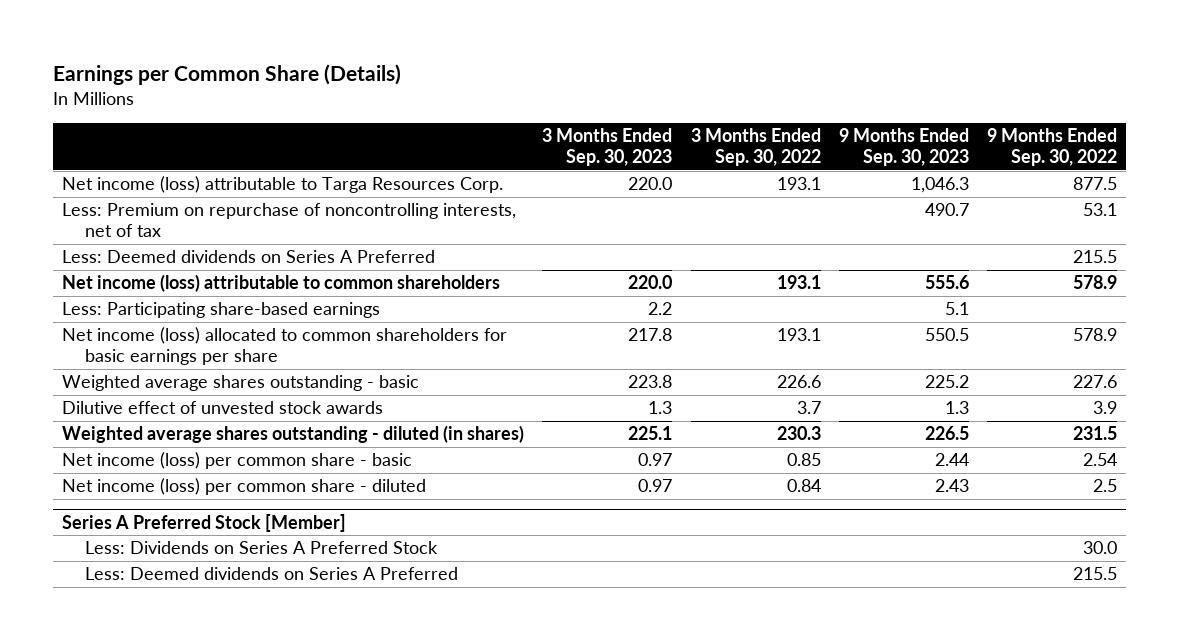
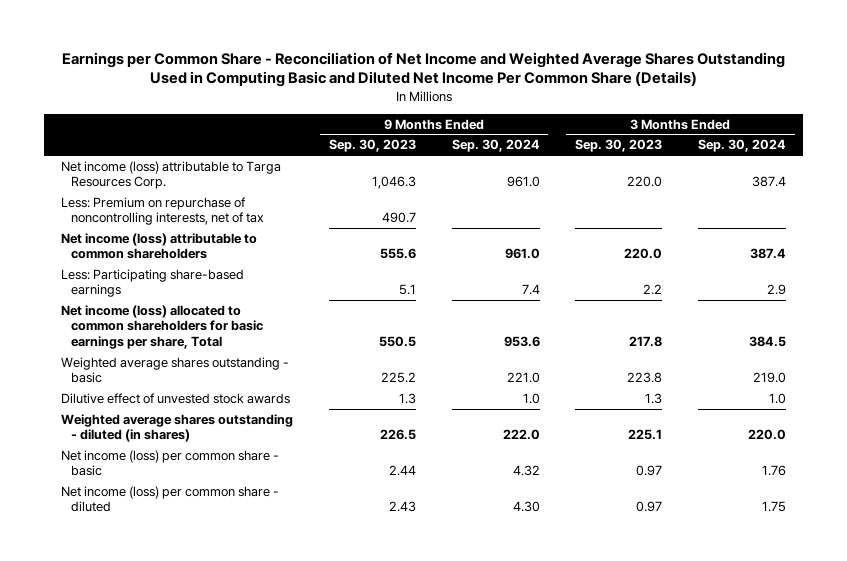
[52,63,401,85] Earnings per Common Share (Details) -> [61,51,785,88] Earnings per Common Share - Reconciliation of Net Income and Weighted Average Shares Outstanding Used in Computing Basic and Diluted Net Income Per Common Share (Details)
[690,128,821,167] 3 Months Ended Sep. 30, 2022 -> none
[987,128,1118,167] 9 Months Ended Sep. 30, 2022 -> none
none -> [451,139,540,153] Sep. 30, 2024
none -> [697,139,786,153] Sep. 30, 2024
[61,250,435,264] Less: Deemed dividends on Series A Preferred -> none
[61,327,507,366] Net income (loss) allocated to common shareholders for basic earnings per share -> [61,304,264,349] Net income (loss) allocated to common shareholders for basic earnings per share, Total
[61,513,346,532] Series A Preferred Stock [Member] -> none
[84,541,438,555] Less: Dividends on Series A Preferred Stock -> none
[84,567,458,581] Less: Deemed dividends on Series A Preferred -> none

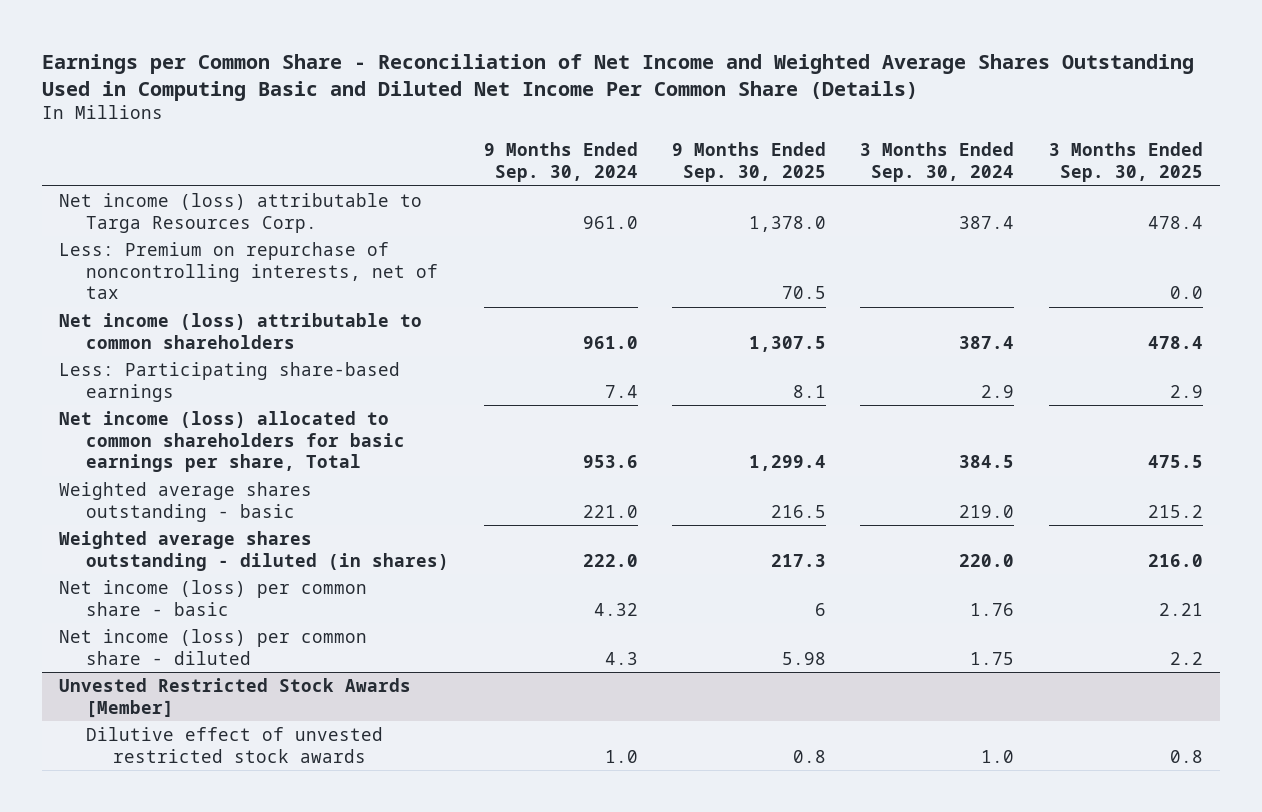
[328,139,416,153] Sep. 30, 2023 -> none
[575,139,663,153] Sep. 30, 2023 -> none
none -> [672,142,827,183] 9 Months Ended Sep. 30, 2025
none -> [1048,142,1203,183] 3 Months Ended Sep. 30, 2025
[61,392,291,404] Dilutive effect of unvested stock awards -> none
[512,501,540,513] 4.30 -> [604,651,638,665] 4.3
none -> [59,677,412,718] Unvested Restricted Stock Awards [Member]
none -> [86,726,384,763] Dilutive effect of unvested restricted stock awards

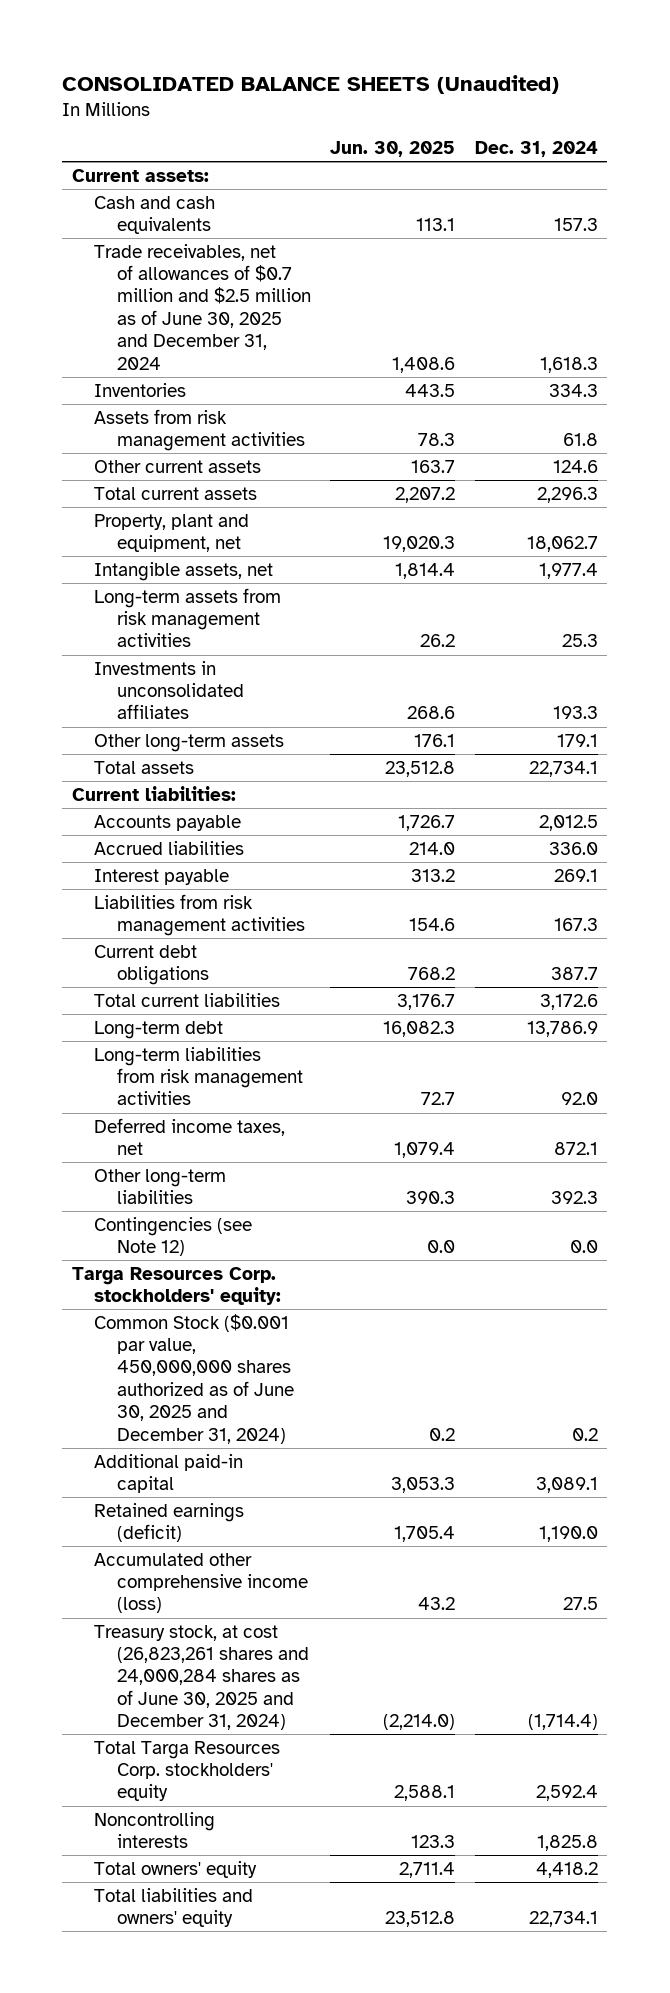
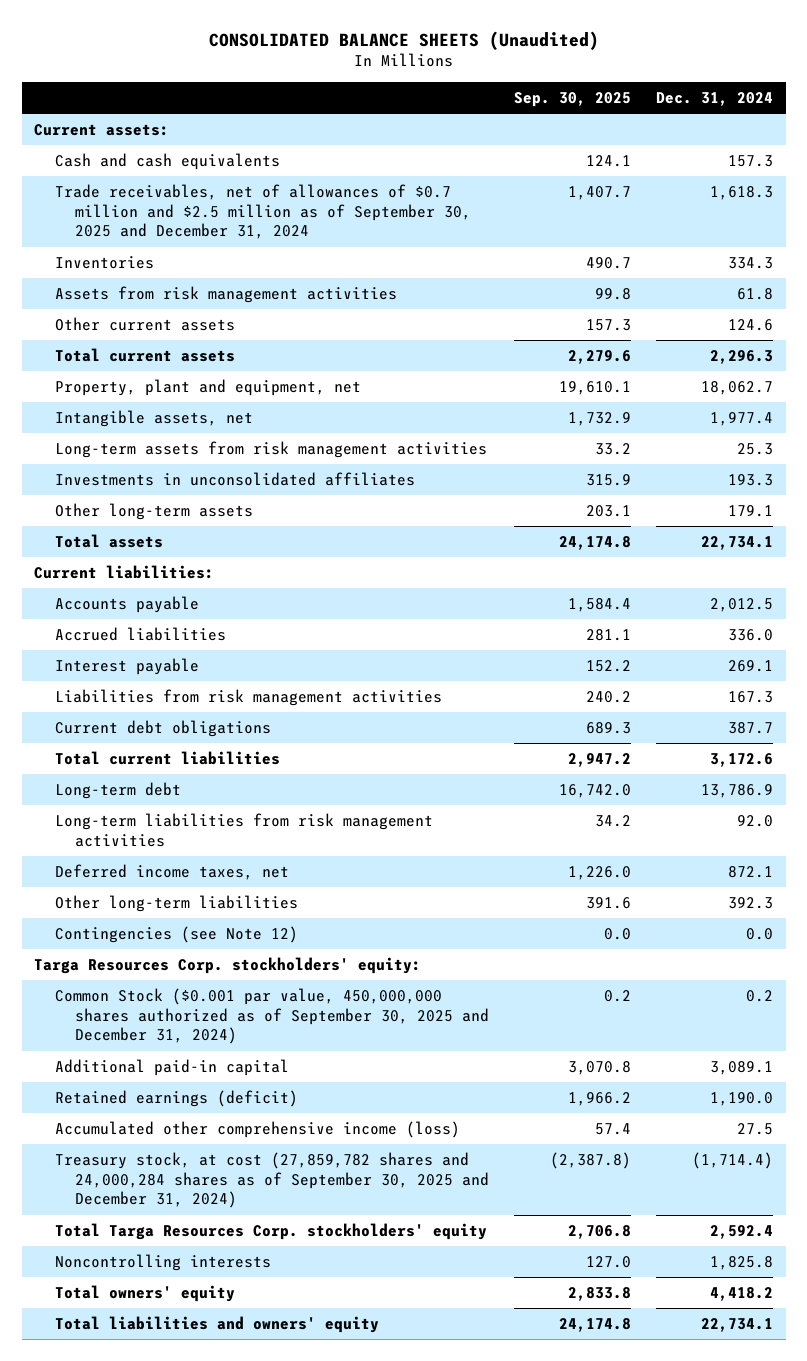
[330,141,456,158] Jun. 30, 2025 -> none
none -> [514,91,632,107] Sep. 30, 2025
[94,243,311,370] Trade receivables, net of allowances of $0.7 million and $2.5 million as of June 30, 2025 and December 31, 2024 -> [54,184,472,240] Trade receivables, net of allowances of $0.7 million and $2.5 million as of September 30, 2025 and December 31, 2024
[94,1313,294,1444] Common Stock ($0.001 par value, 450,000,000 shares authorized as of June 30, 2025 and December 31, 2024) -> [54,988,490,1045] Common Stock ($0.001 par value, 450,000,000 shares authorized as of September 30, 2025 and December 31, 2024)
[94,1624,309,1731] Treasury stock, at cost (26,823,261 shares and 24,000,284 shares as of June 30, 2025 and December 31, 2024) -> [54,1152,490,1209] Treasury stock, at cost (27,859,782 shares and 24,000,284 shares as of September 30, 2025 and December 31, 2024)

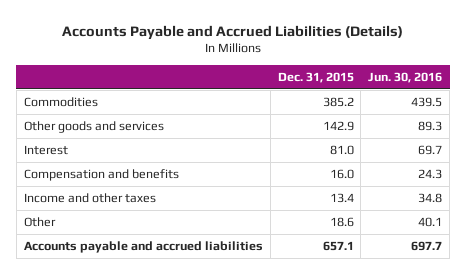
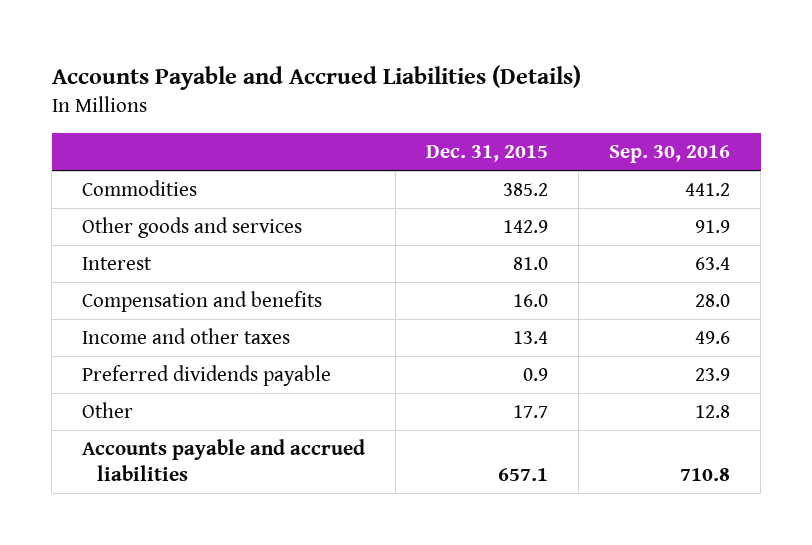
[368,71,443,83] Jun. 30, 2016 -> none
none -> [609,145,731,164] Sep. 30, 2016
none -> [82,365,332,387] Preferred dividends payable
[329,216,354,227] 18.6 -> [513,405,549,419] 17.7

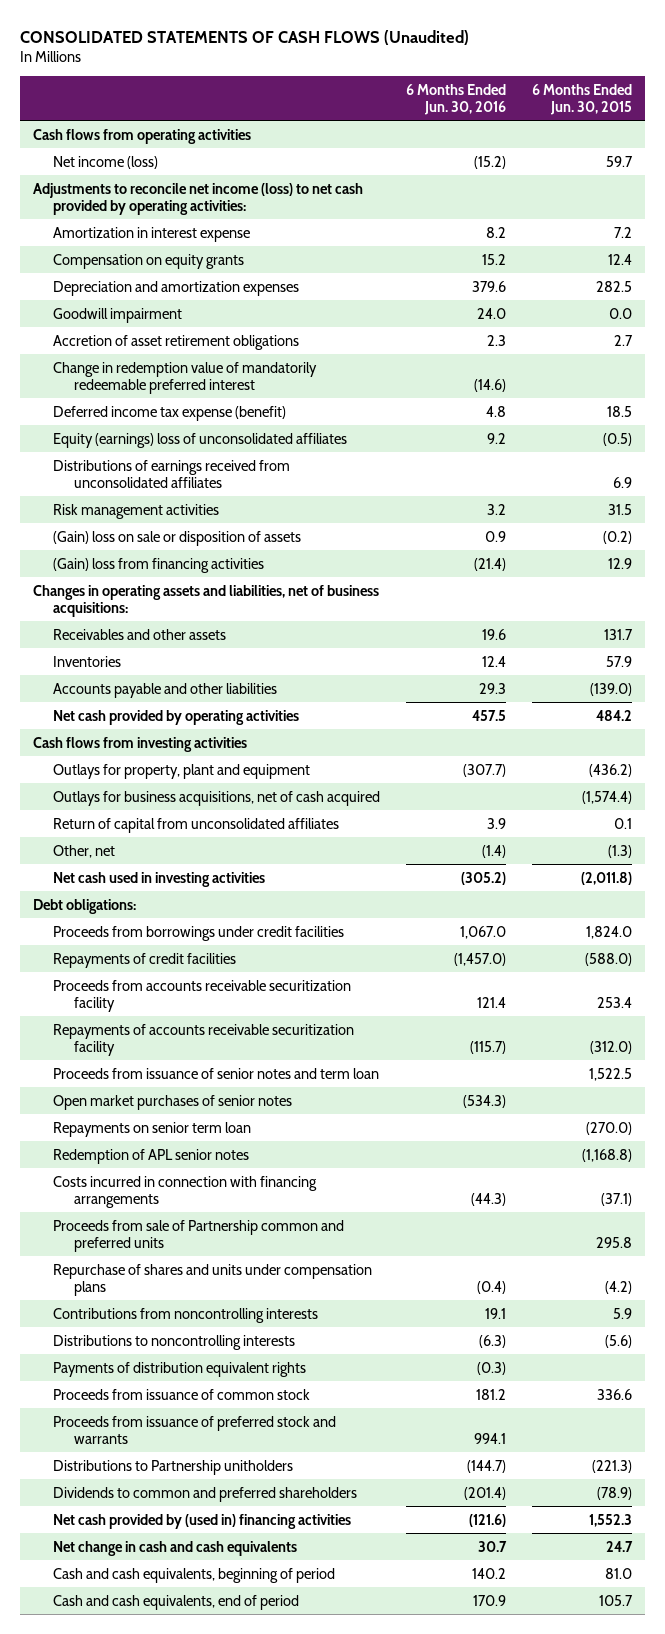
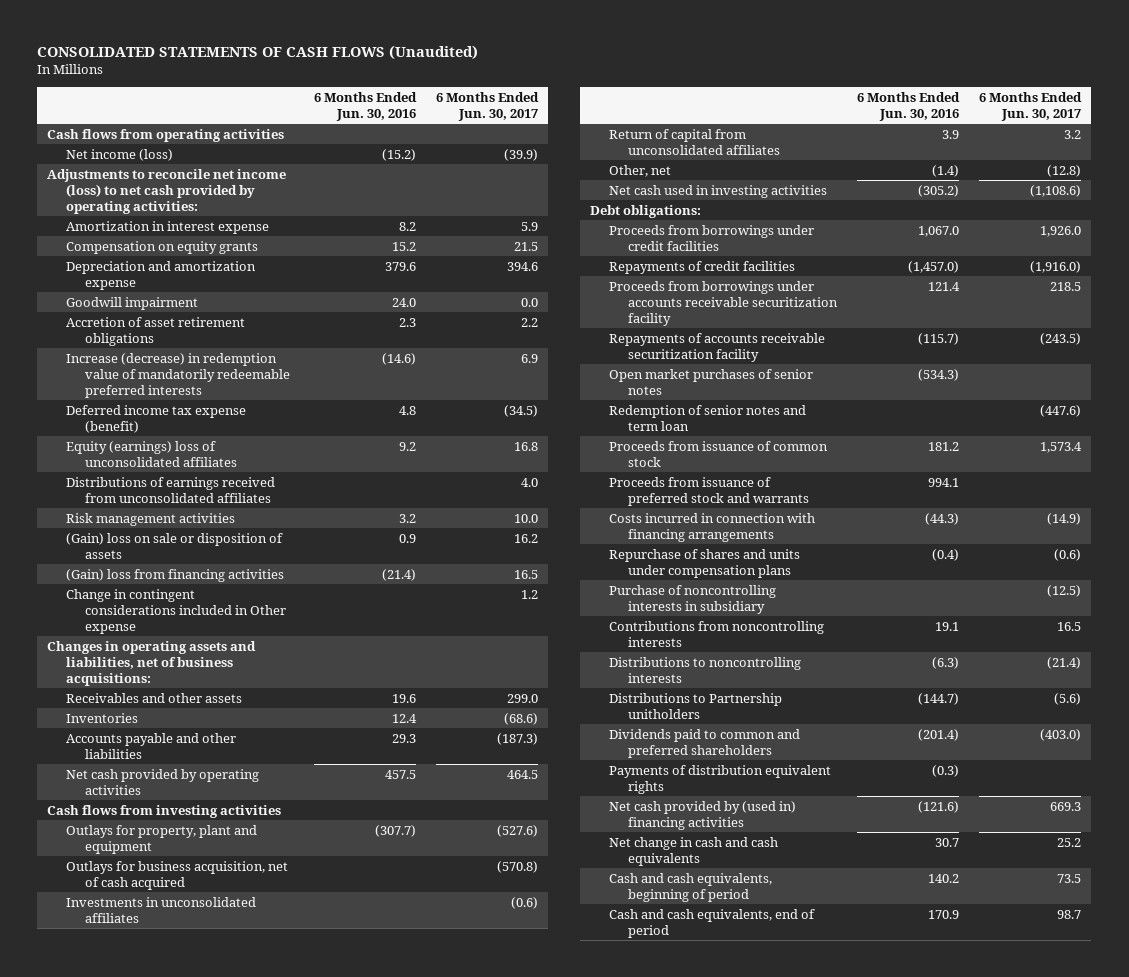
[531,83,632,115] 6 Months Ended Jun. 30, 2015 -> none
none -> [436,91,540,121] 6 Months Ended Jun. 30, 2017
[53,280,300,296] Depreciation and amortization expenses -> [65,260,256,290] Depreciation and amortization expense
[53,361,318,394] Change in redemption value of mandatorily redeemable preferred interest -> [65,352,290,398] Increase (decrease) in redemption value of mandatorily redeemable preferred interests
none -> [65,588,286,634] Change in contingent considerations included in Other expense
[53,790,381,806] Outlays for business acquisitions, net of cash acquired -> [65,860,288,890] Outlays for business acquisition, net of cash acquired
none -> [65,896,256,923] Investments in unconsolidated affiliates
[53,979,352,1012] Proceeds from accounts receivable securitization facility -> [609,280,838,326] Proceeds from borrowings under accounts receivable securitization facility
[53,1067,380,1079] Proceeds from issuance of senior notes and term loan -> none
[53,1121,252,1137] Repayments on senior term loan -> none
[53,1148,250,1164] Redemption of APL senior notes -> [609,404,807,431] Redemption of senior notes and term loan
[53,1388,311,1400] Proceeds from issuance of common stock -> [609,440,829,467] Proceeds from issuance of common stock
[53,1415,337,1444] Proceeds from issuance of preferred stock and warrants -> [609,476,809,506] Proceeds from issuance of preferred stock and warrants
[53,1219,345,1252] Proceeds from sale of Partnership common and preferred units -> none
none -> [609,584,777,614] Purchase of noncontrolling interests in subsidiary
[53,1486,358,1502] Dividends to common and preferred shareholders -> [609,728,801,758] Dividends paid to common and preferred shareholders
[53,1361,307,1377] Payments of distribution equivalent rights -> [609,764,832,794] Payments of distribution equivalent rights

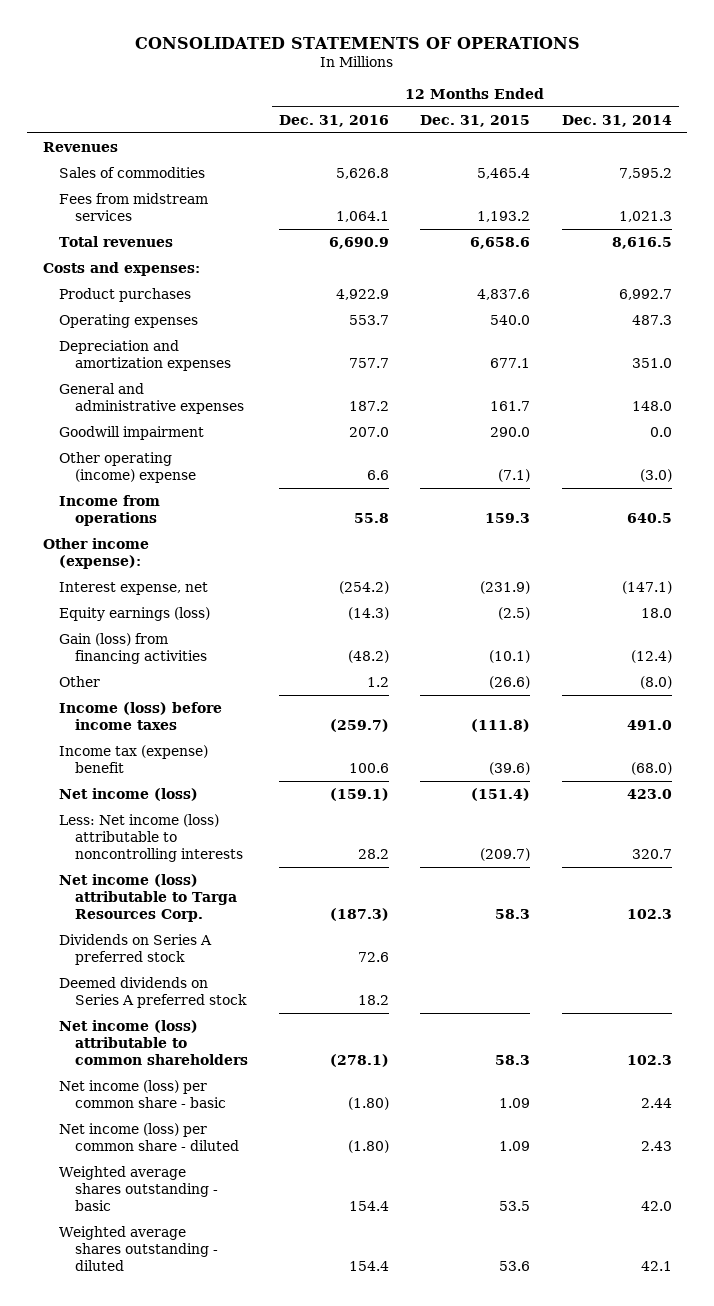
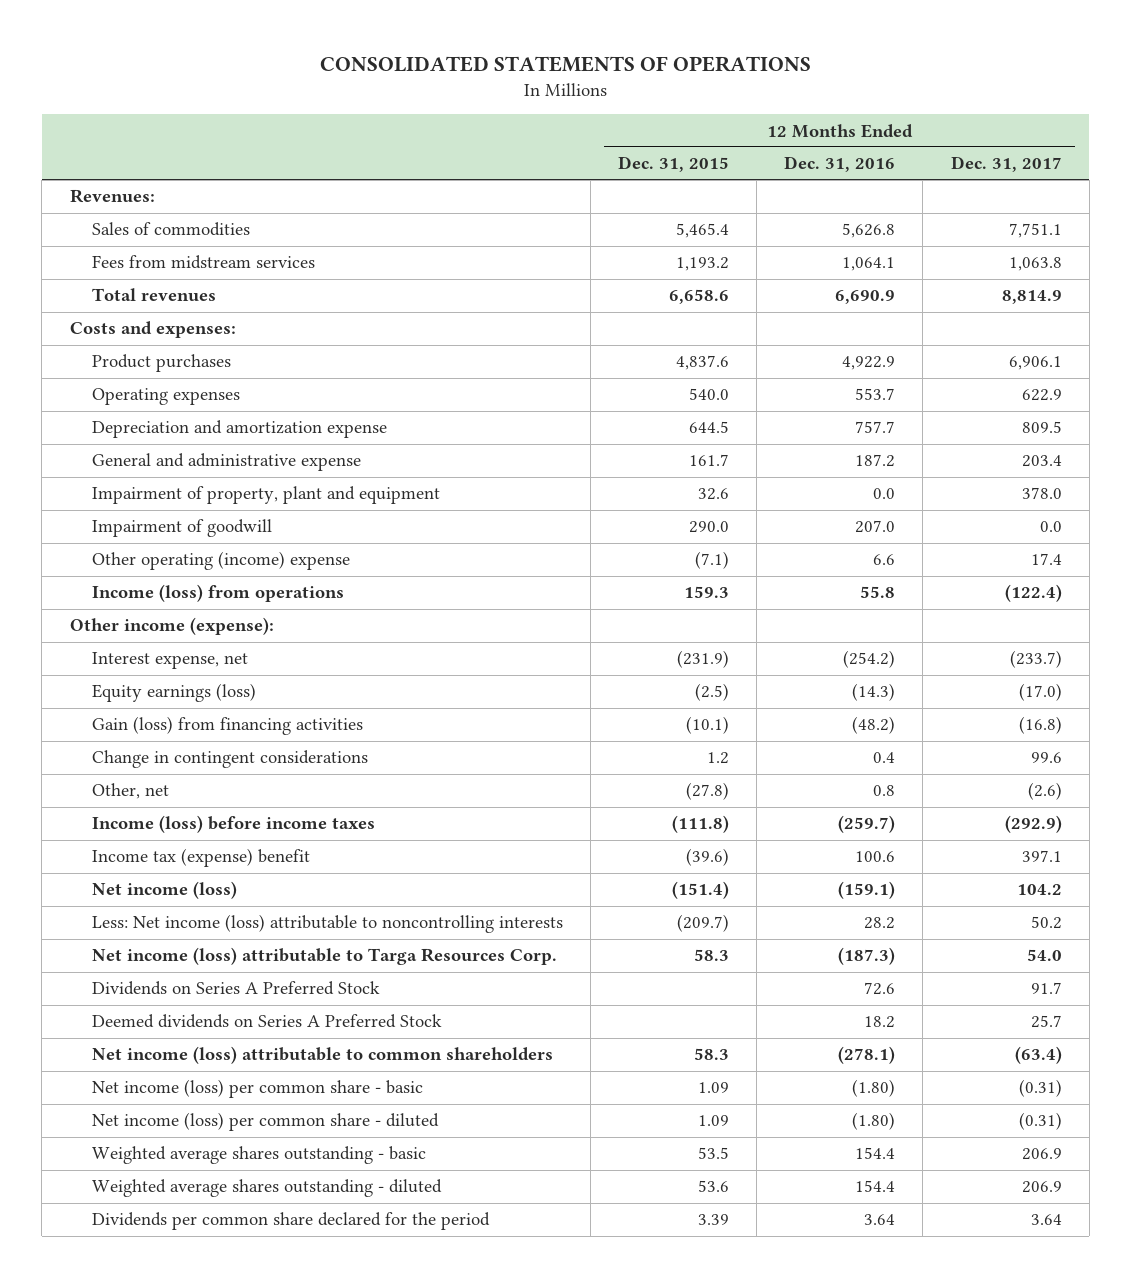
[561,114,672,127] Dec. 31, 2014 -> none
none -> [950,156,1062,173] Dec. 31, 2017
[42,142,118,153] Revenues -> [69,189,155,204] Revenues:
[59,340,232,371] Depreciation and amortization expenses -> [91,420,387,439] Depreciation and amortization expense
[490,357,531,368] 677.1 -> [688,421,729,434] 644.5
[59,383,245,414] General and administrative expenses -> [91,453,361,472] General and administrative expense
none -> [91,486,440,505] Impairment of property, plant and equipment
[59,426,205,441] Goodwill impairment -> [91,519,272,538] Impairment of goodwill
[59,495,161,526] Income from operations -> [91,584,344,603] Income (loss) from operations
none -> [91,750,368,769] Change in contingent considerations
[59,676,101,688] Other -> [91,783,169,800] Other, net
[367,677,390,688] 1.2 -> [873,785,896,797] 0.8
[489,676,531,690] (26.6) -> [685,782,729,801] (27.8)
[59,934,213,965] Dividends on Series A preferred stock -> [91,981,380,996] Dividends on Series A Preferred Stock
[59,977,248,1008] Deemed dividends on Series A preferred stock -> [91,1014,442,1029] Deemed dividends on Series A Preferred Stock
none -> [91,1212,490,1231] Dividends per common share declared for the period

